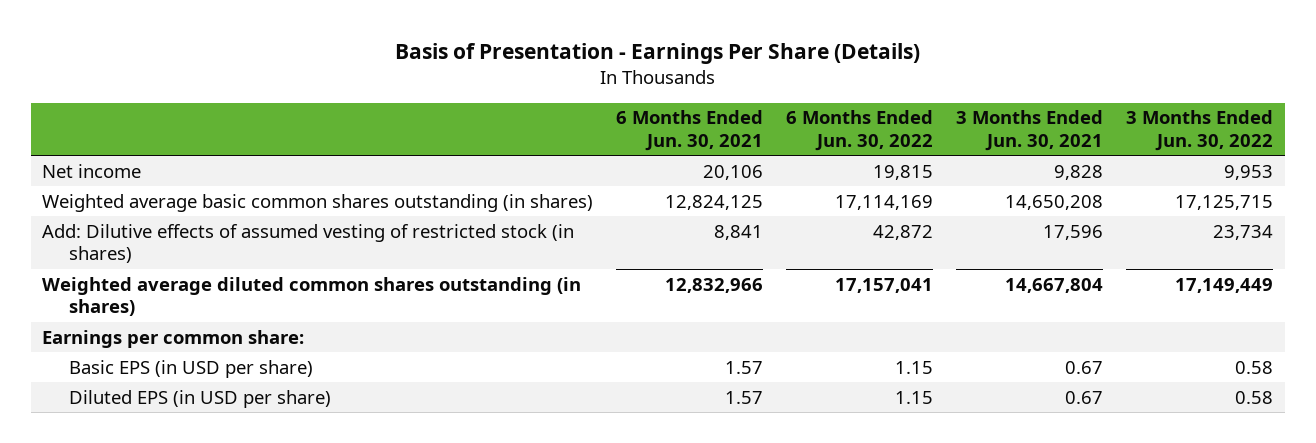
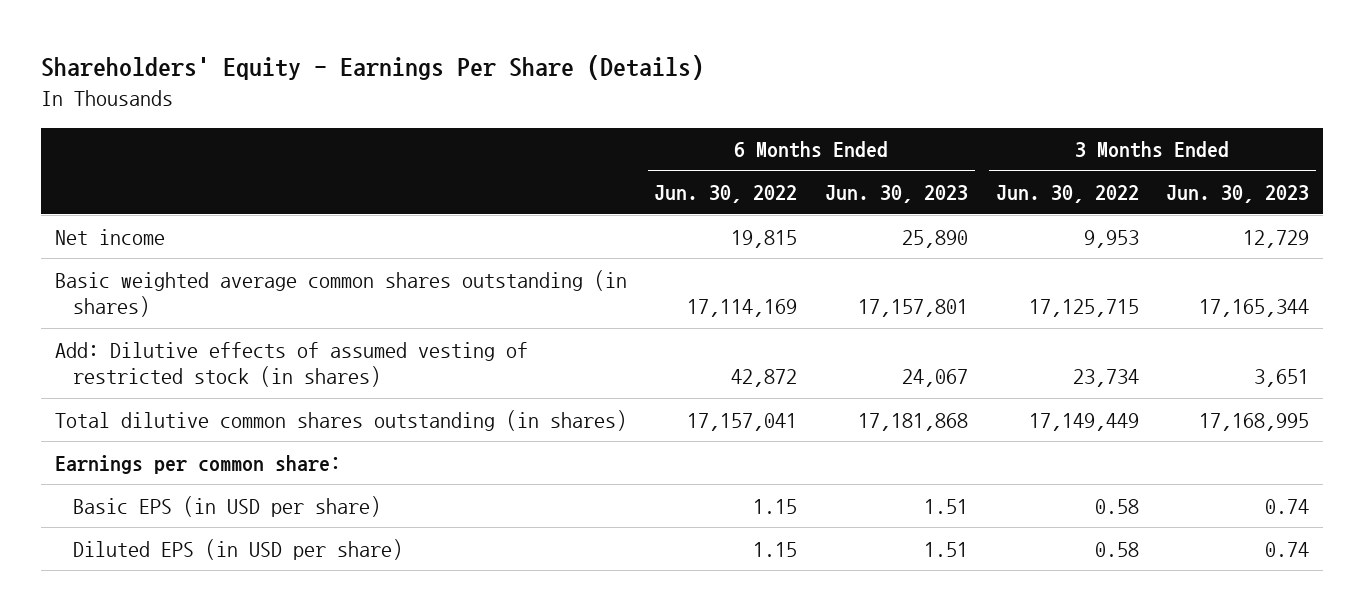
[394,43,920,65] Basis of Presentation - Earnings Per Share (Details) -> [41,55,705,81] Shareholders' Equity - Earnings Per Share (Details)
[616,110,764,151] 6 Months Ended Jun. 30, 2021 -> none
[956,110,1104,151] 3 Months Ended Jun. 30, 2021 -> none
none -> [825,185,969,204] Jun. 30, 2023
none -> [1166,185,1310,204] Jun. 30, 2023
[42,193,594,212] Weighted average basic common shares outstanding (in shares) -> [54,269,627,318] Basic weighted average common shares outstanding (in shares)
[42,276,582,317] Weighted average diluted common shares outstanding (in shares) -> [54,409,627,431] Total dilutive common shares outstanding (in shares)

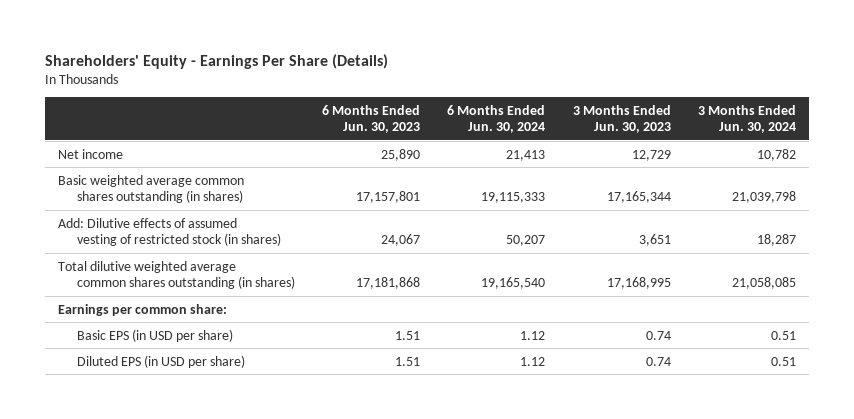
[654,185,798,204] Jun. 30, 2022 -> none
[995,185,1139,204] Jun. 30, 2022 -> none
none -> [447,104,546,134] 6 Months Ended Jun. 30, 2024
none -> [697,104,796,134] 3 Months Ended Jun. 30, 2024
[54,409,627,431] Total dilutive common shares outstanding (in shares) -> [58,260,295,289] Total dilutive weighted average common shares outstanding (in shares)

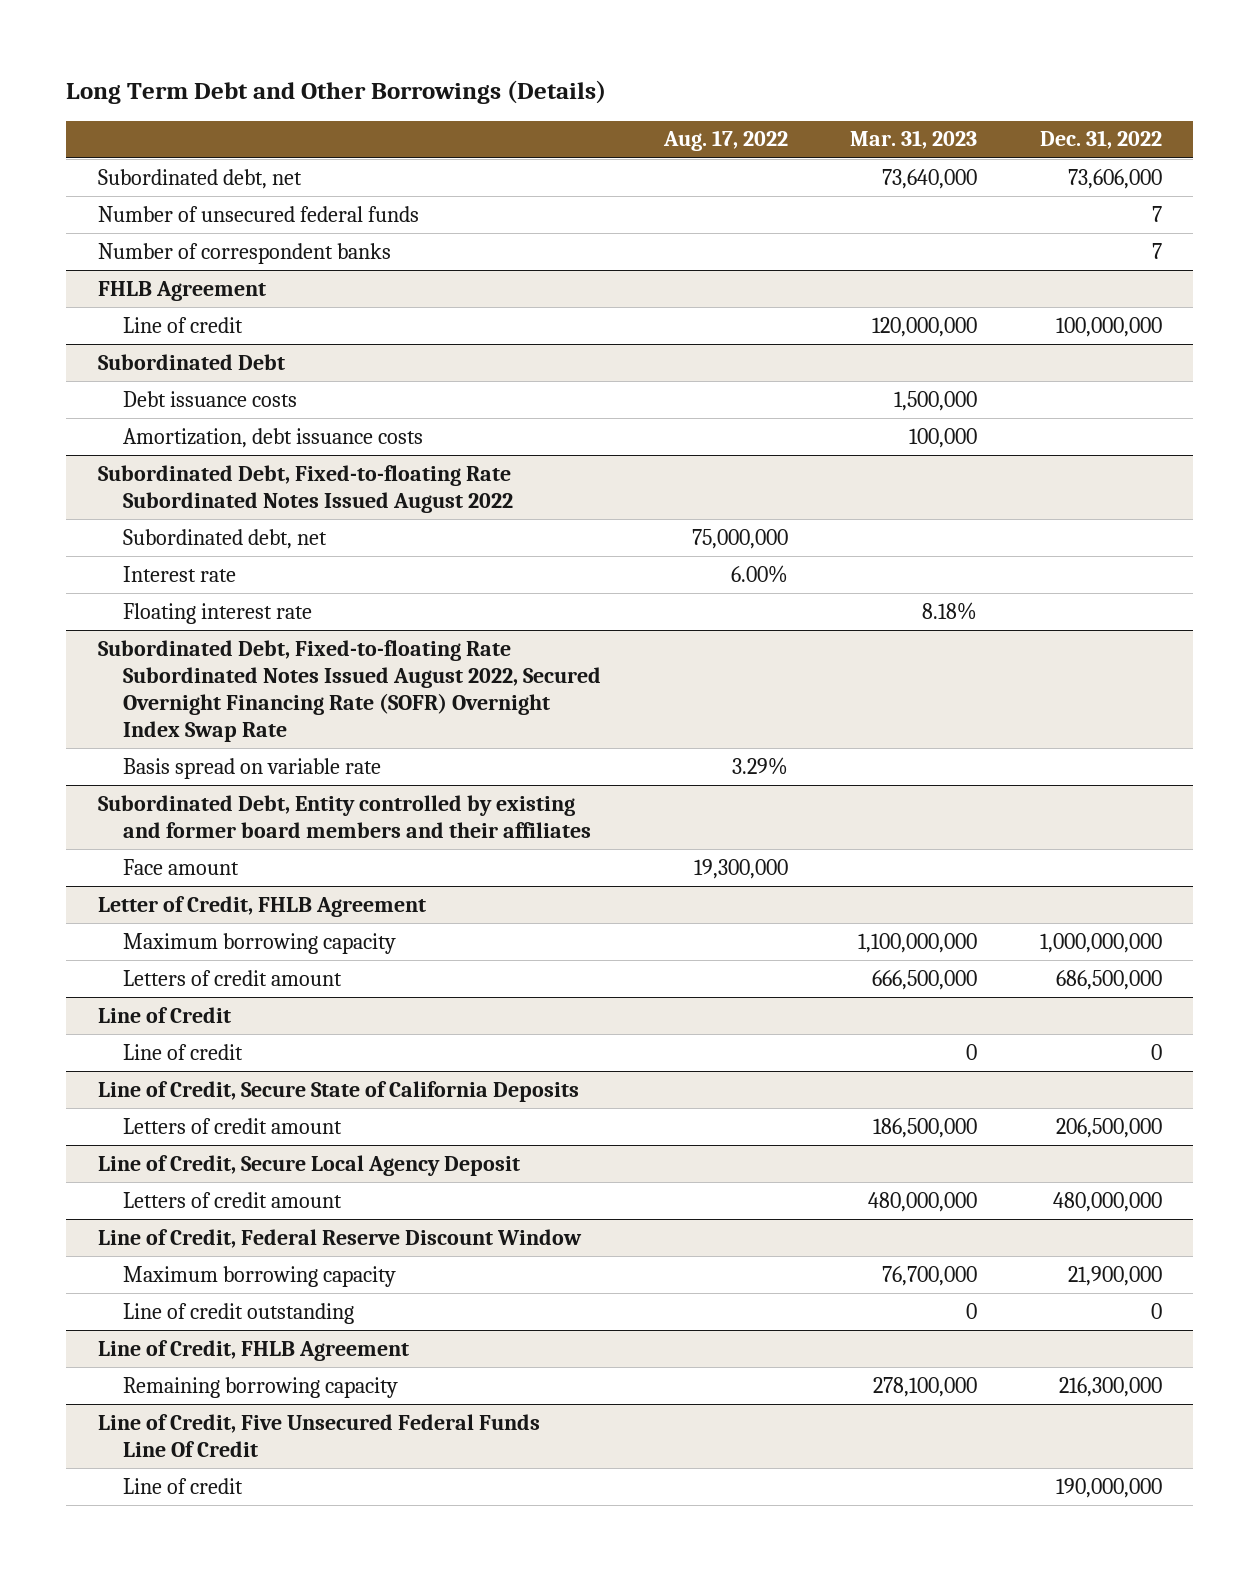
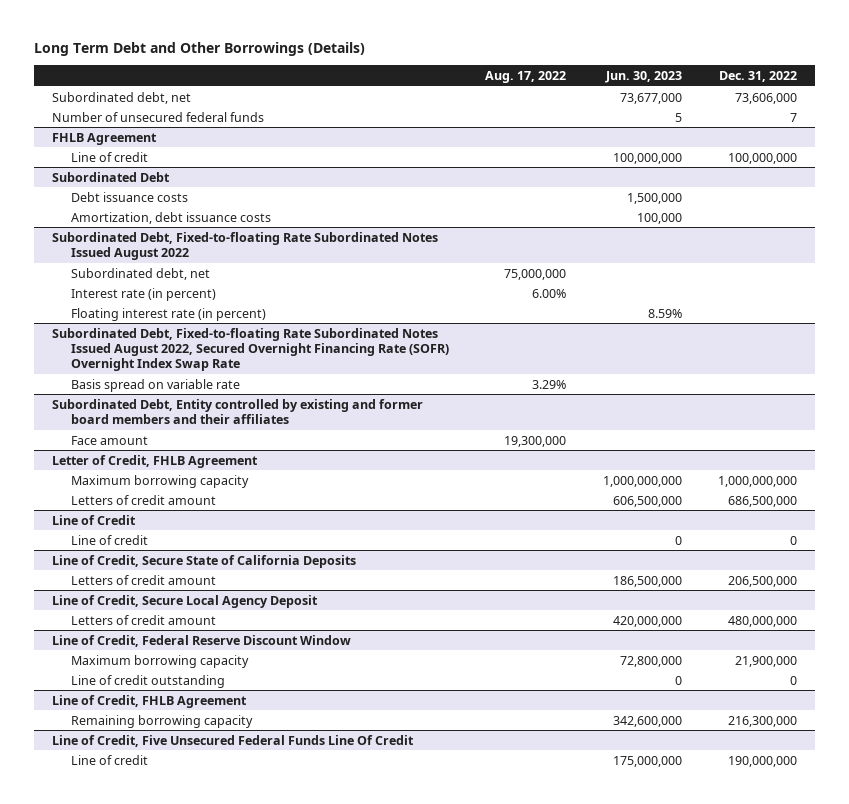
[850,130,978,150] Mar. 31, 2023 -> none
none -> [604,70,682,83] Jun. 30, 2023
[97,242,391,264] Number of correspondent banks -> none
[123,565,237,582] Interest rate -> [70,287,216,301] Interest rate (in percent)
[123,602,313,624] Floating interest rate -> [70,307,266,321] Floating interest rate (in percent)

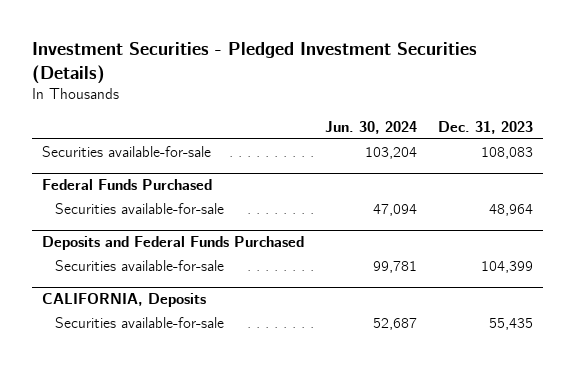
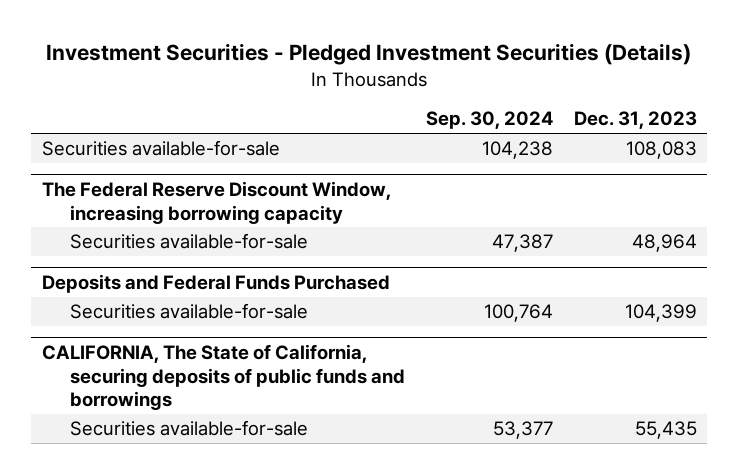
[324,120,417,134] Jun. 30, 2024 -> none
none -> [425,111,553,130] Sep. 30, 2024
[42,179,213,191] Federal Funds Purchased -> [41,180,391,224] The Federal Reserve Discount Window, increasing borrowing capacity
[42,293,207,308] CALIFORNIA, Deposits -> none
none -> [41,343,406,411] CALIFORNIA, The State of California, securing deposits of public funds and borrowings

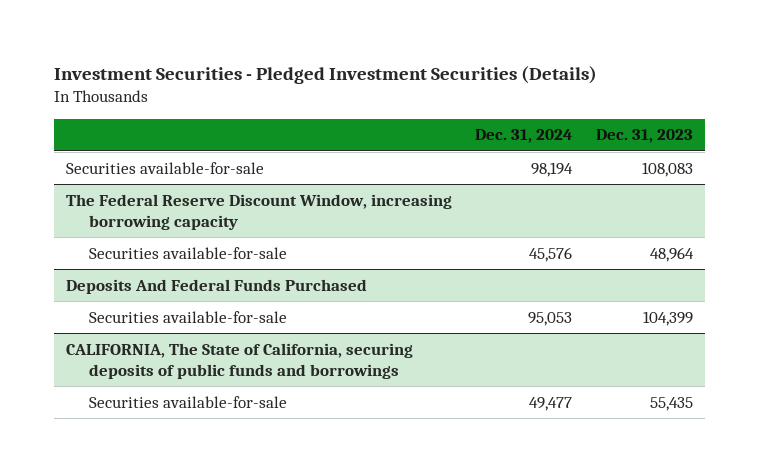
[425,111,553,130] Sep. 30, 2024 -> none
none -> [475,129,573,144] Dec. 31, 2024
[41,273,390,293] Deposits and Federal Funds Purchased -> [65,278,367,294] Deposits And Federal Funds Purchased

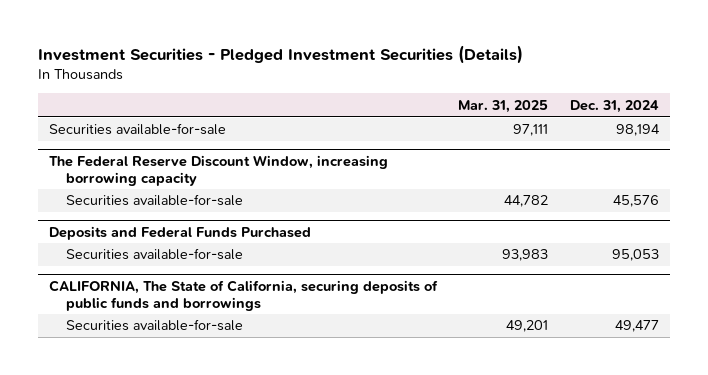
[595,129,693,144] Dec. 31, 2023 -> none
none -> [458,99,549,113] Mar. 31, 2025
[65,278,367,294] Deposits And Federal Funds Purchased -> [48,225,311,240] Deposits and Federal Funds Purchased

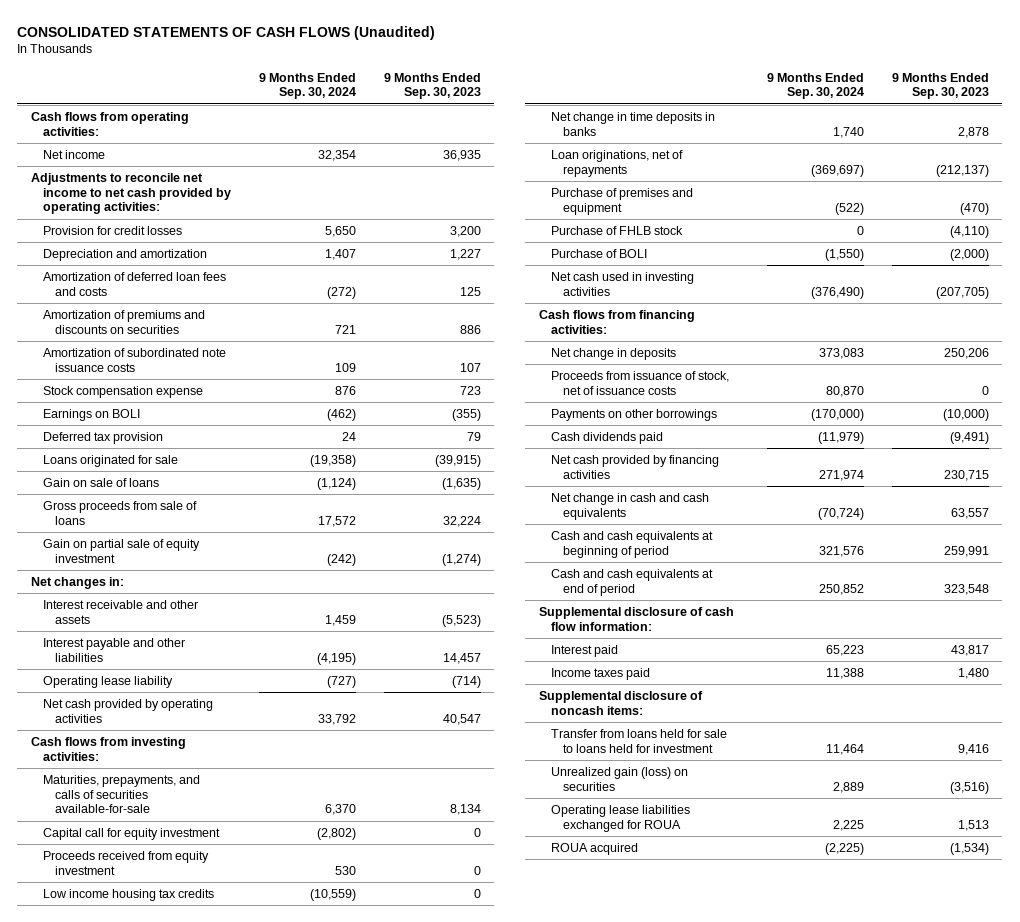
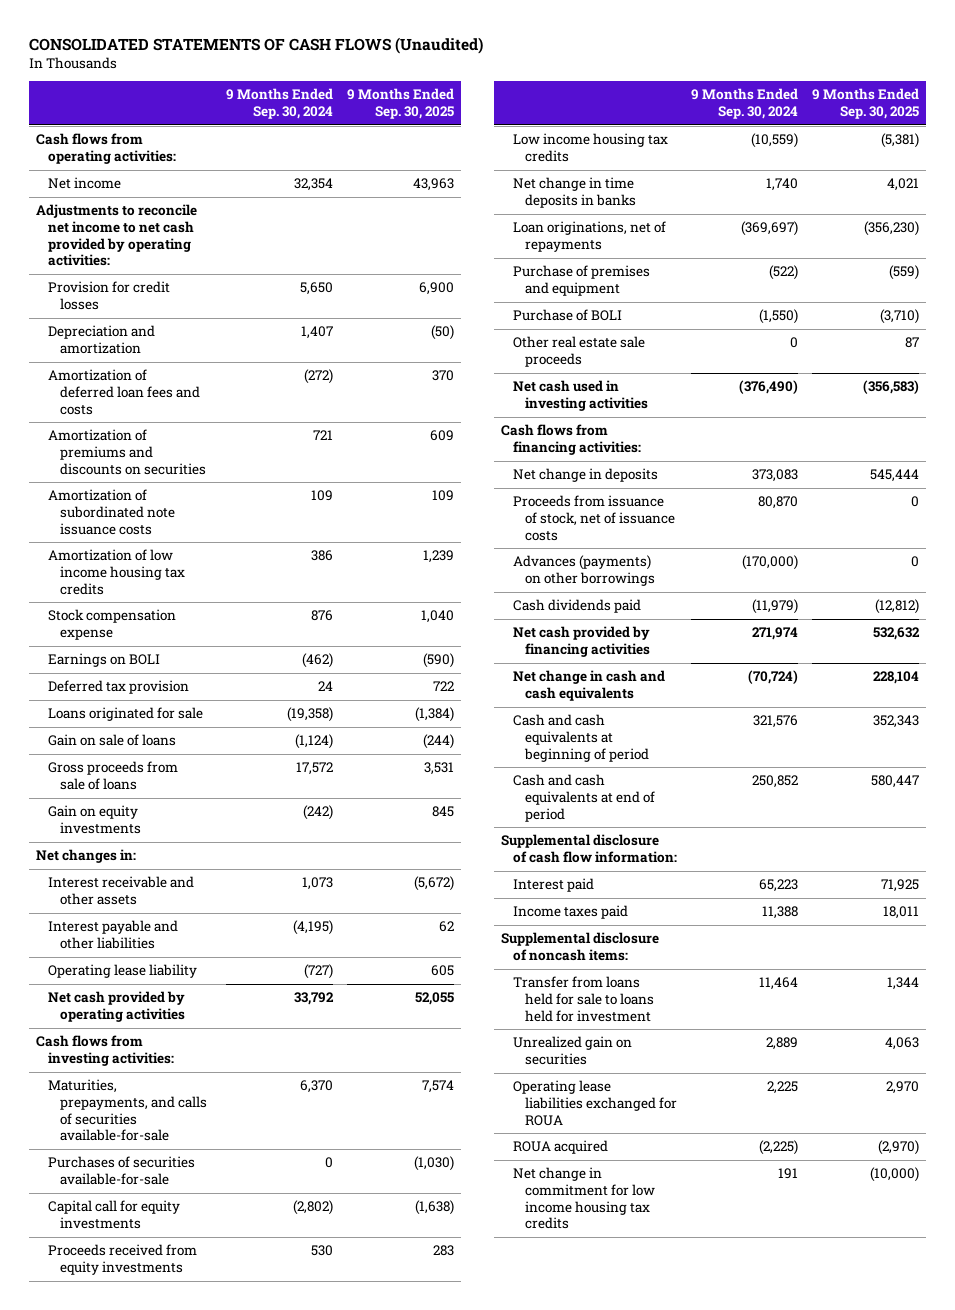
[383,72,481,100] 9 Months Ended Sep. 30, 2023 -> none
none -> [346,88,454,119] 9 Months Ended Sep. 30, 2025
none -> [47,549,185,595] Amortization of low income housing tax credits
[43,538,201,563] Gain on partial sale of equity investment -> [47,805,141,835] Gain on equity investments
[324,614,356,626] 1,459 -> [301,877,333,891] 1,073
none -> [47,1156,195,1186] Purchases of securities available-for-sale
[43,827,221,840] Capital call for equity investment -> [47,1200,180,1230] Capital call for equity investments
[43,850,210,875] Proceeds received from equity investment -> [47,1244,197,1276] Proceeds received from equity investments
[551,225,684,235] Purchase of FHLB stock -> none
none -> [513,336,646,368] Other real estate sale proceeds
[551,408,718,421] Payments on other borrowings -> [513,555,656,587] Advances (payments) on other borrowings
[551,766,689,791] Unrealized gain (loss) on securities -> [513,1036,633,1066] Unrealized gain on securities
none -> [513,1167,656,1230] Net change in commitment for low income housing tax credits

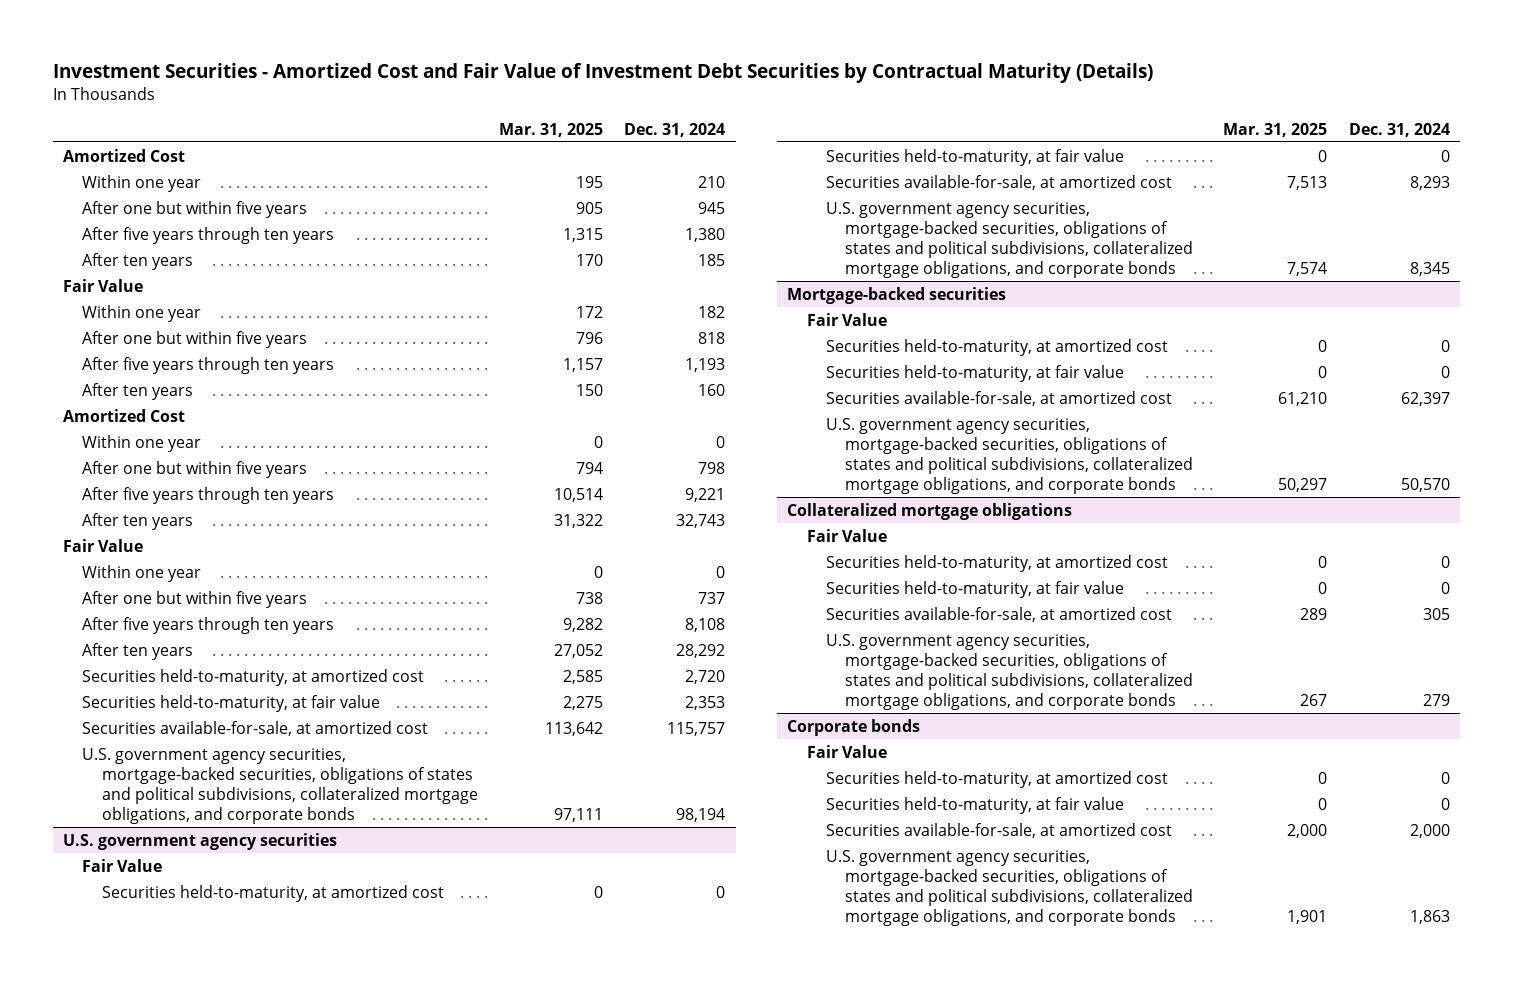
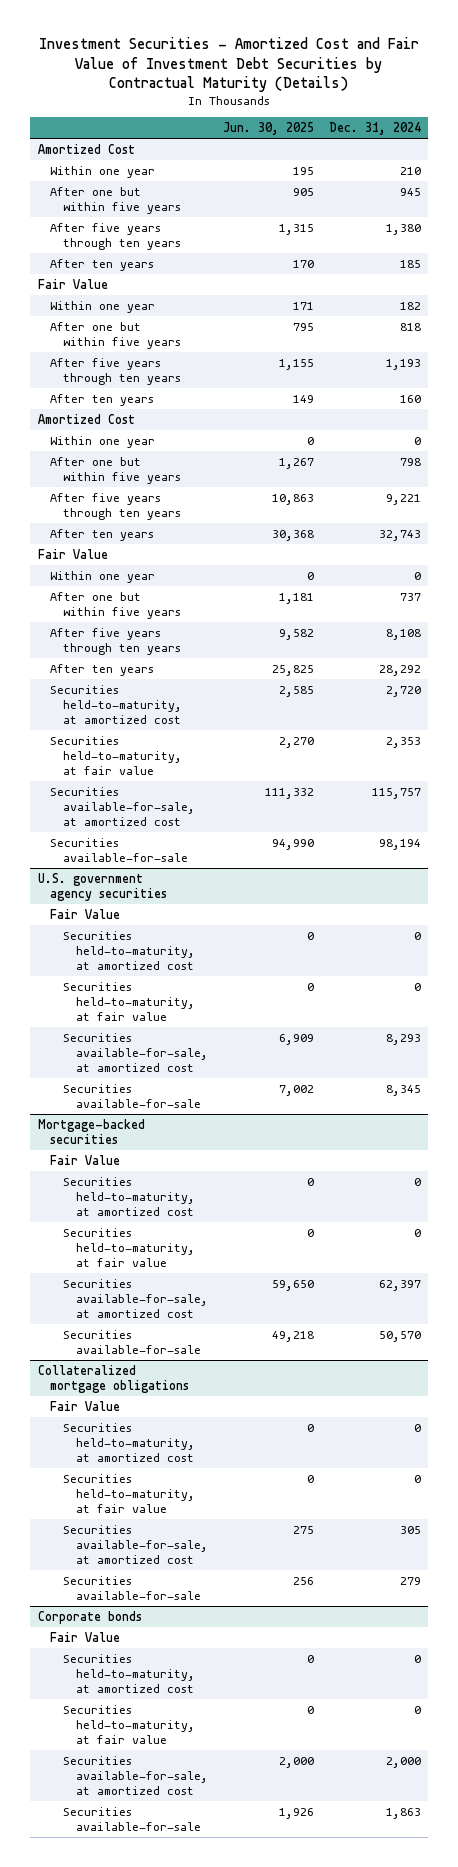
[499,122,604,137] Mar. 31, 2025 -> none
none -> [222,121,314,135] Jun. 30, 2025
[82,747,478,825] U.S. government agency securities, mortgage-backed securities, obligations of states and political subdivisions, collateralized mortgage obligations, and corporate bonds -> [50,837,189,862] Securities available-for-sale
[825,201,1194,279] U.S. government agency securities, mortgage-backed securities, obligations of states and political subdivisions, collateralized mortgage obligations, and corporate bonds -> [63,1083,202,1108] Securities available-for-sale
[825,417,1194,495] U.S. government agency securities, mortgage-backed securities, obligations of states and political subdivisions, collateralized mortgage obligations, and corporate bonds -> [63,1329,202,1354] Securities available-for-sale
[825,633,1194,711] U.S. government agency securities, mortgage-backed securities, obligations of states and political subdivisions, collateralized mortgage obligations, and corporate bonds -> [63,1575,202,1600] Securities available-for-sale
[825,849,1194,927] U.S. government agency securities, mortgage-backed securities, obligations of states and political subdivisions, collateralized mortgage obligations, and corporate bonds -> [63,1806,202,1831] Securities available-for-sale

